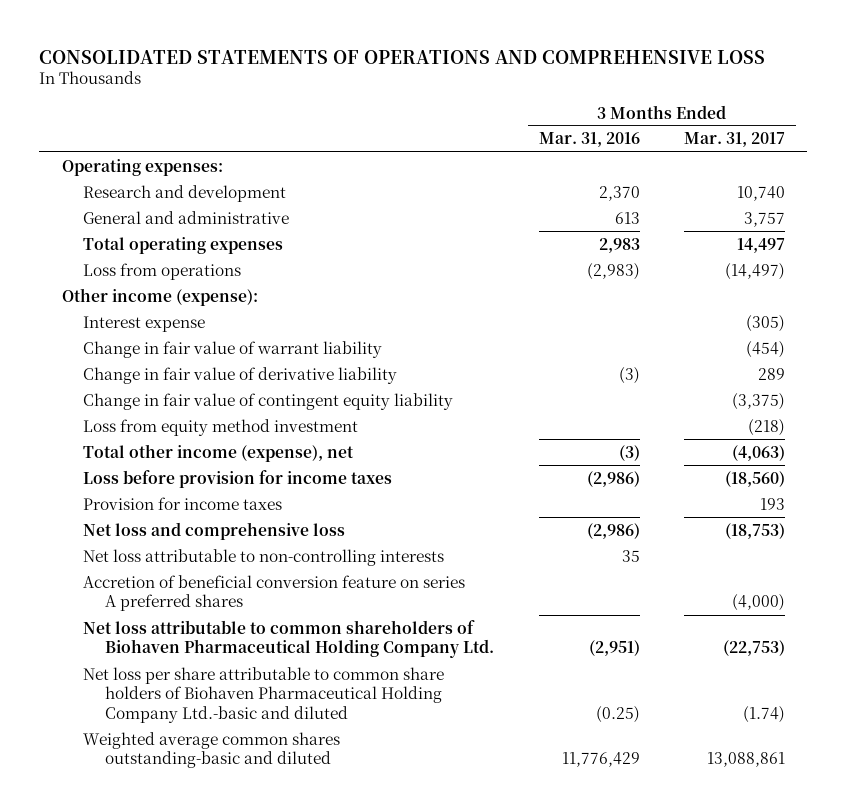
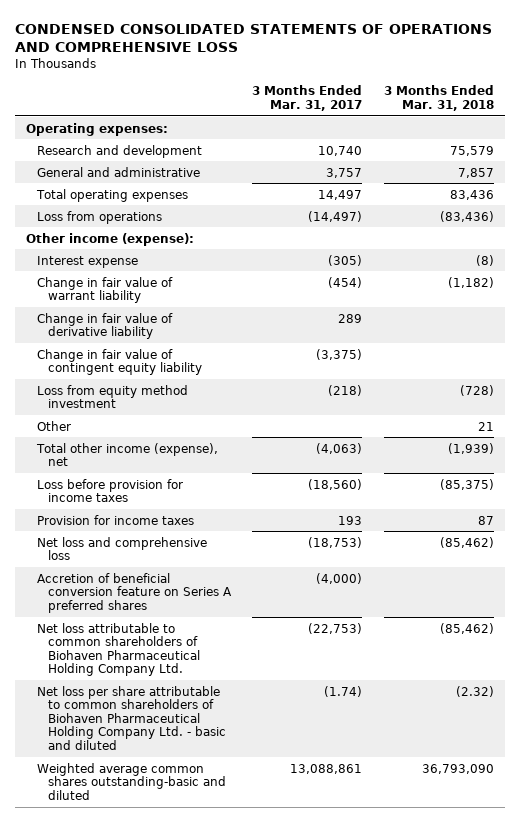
[39,49,766,64] CONSOLIDATED STATEMENTS OF OPERATIONS AND COMPREHENSIVE LOSS -> [15,23,493,53] CONDENSED CONSOLIDATED STATEMENTS OF OPERATIONS AND COMPREHENSIVE LOSS
[538,132,640,148] Mar. 31, 2016 -> none
none -> [383,85,494,111] 3 Months Ended Mar. 31, 2018
none -> [37,420,72,431] Other
[83,548,445,566] Net loss attributable to non-controlling interests -> none
[83,574,466,612] Accretion of beneficial conversion feature on series A preferred shares -> [37,572,233,613] Accretion of beneficial conversion feature on Series A preferred shares
[83,666,445,724] Net loss per share attributable to common share holders of Biohaven Pharmaceutical Holding Company Ltd.-basic and diluted -> [37,685,227,751] Net loss per share attributable to common shareholders of Biohaven Pharmaceutical Holding Company Ltd. - basic and diluted

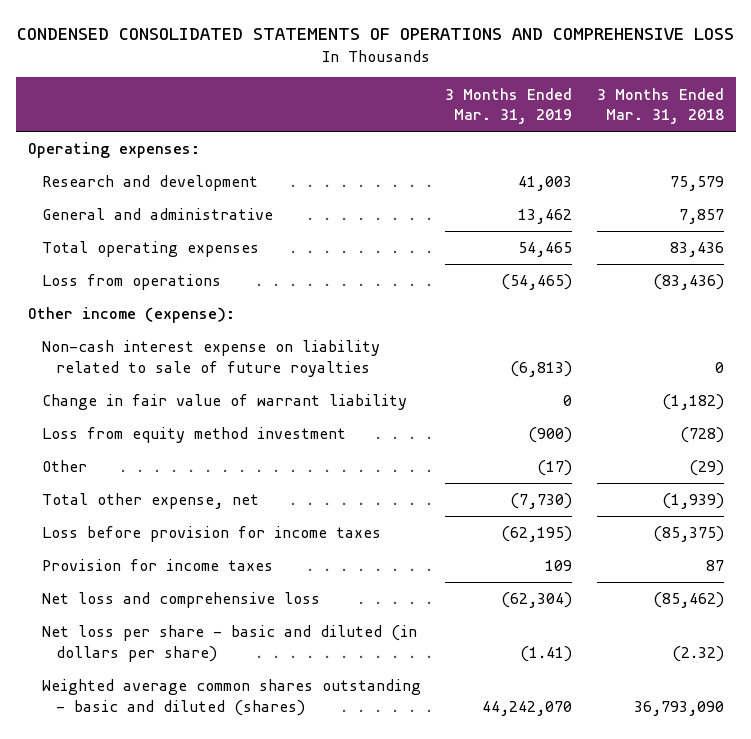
[252,85,363,111] 3 Months Ended Mar. 31, 2017 -> none
none -> [445,87,573,125] 3 Months Ended Mar. 31, 2019
[37,255,139,268] Interest expense -> none
none -> [42,340,381,377] Non-cash interest expense on liability related to sale of future royalties
[37,312,174,340] Change in fair value of derivative liability -> none
[37,348,203,376] Change in fair value of contingent equity liability -> none
[477,421,494,431] 21 -> [688,460,724,477] (29)
[36,442,219,467] Total other income (expense), net -> [42,493,260,510] Total other expense, net
[37,572,233,613] Accretion of beneficial conversion feature on Series A preferred shares -> none
[37,622,201,677] Net loss attributable to common shareholders of Biohaven Pharmaceutical Holding Company Ltd. -> none
[37,685,227,751] Net loss per share attributable to common shareholders of Biohaven Pharmaceutical Holding Company Ltd. - basic and diluted -> [42,625,418,662] Net loss per share - basic and diluted (in dollars per share)
[37,762,227,800] Weighted average common shares outstanding-basic and diluted -> [42,679,422,716] Weighted average common shares outstanding - basic and diluted (shares)

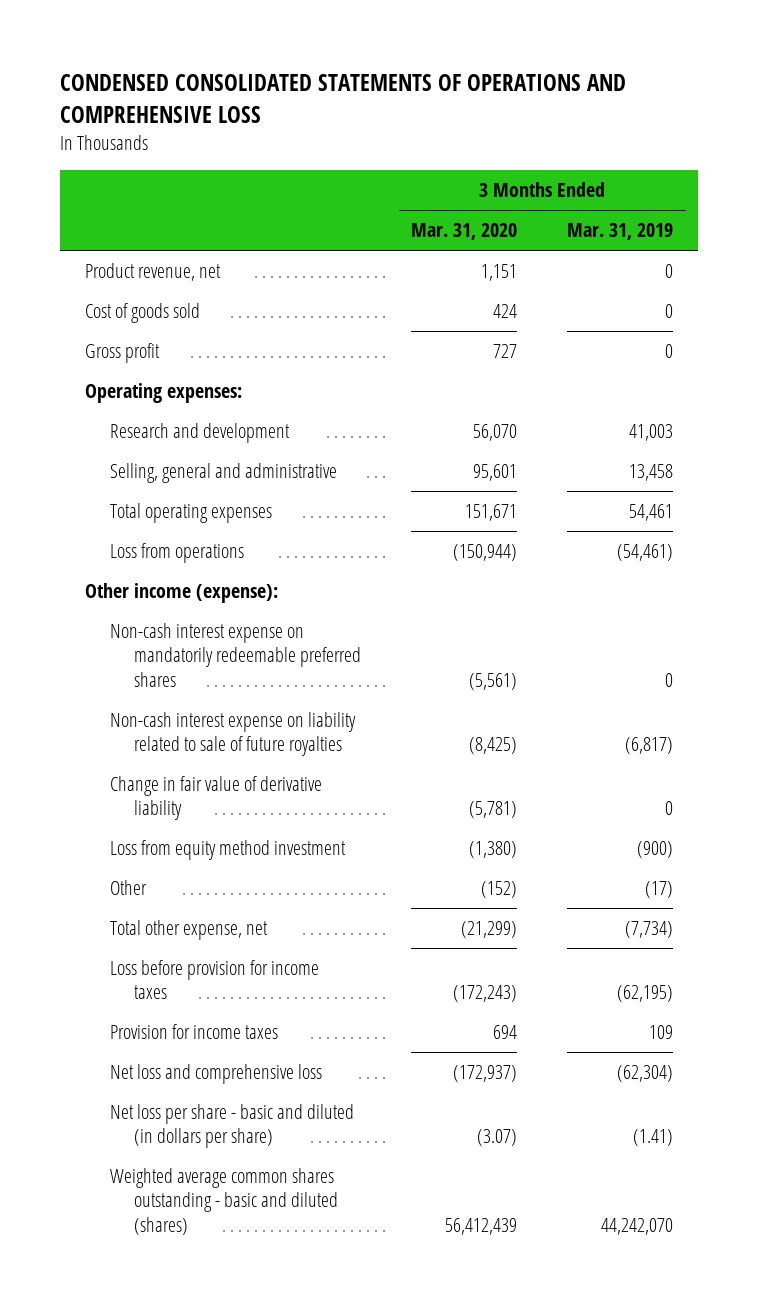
[596,87,724,125] 3 Months Ended Mar. 31, 2018 -> none
none -> [411,223,518,241] Mar. 31, 2020
none -> [84,263,221,282] Product revenue, net
none -> [84,303,200,324] Cost of goods sold
none -> [84,343,160,364] Gross profit
[42,208,274,221] General and administrative -> [109,463,337,484] Selling, general and administrative
[518,209,573,225] 13,462 -> [629,464,674,482] 13,458
[518,242,573,258] 54,465 -> [629,504,674,522] 54,461
[501,274,573,291] (54,465) -> [617,544,674,562] (54,461)
none -> [109,623,362,687] Non-cash interest expense on mandatorily redeemable preferred shares
[510,360,573,377] (6,813) -> [625,737,674,755] (6,817)
[42,394,408,411] Change in fair value of warrant liability -> [109,776,322,821] Change in fair value of derivative liability
[510,493,573,510] (7,730) -> [625,921,674,939] (7,734)

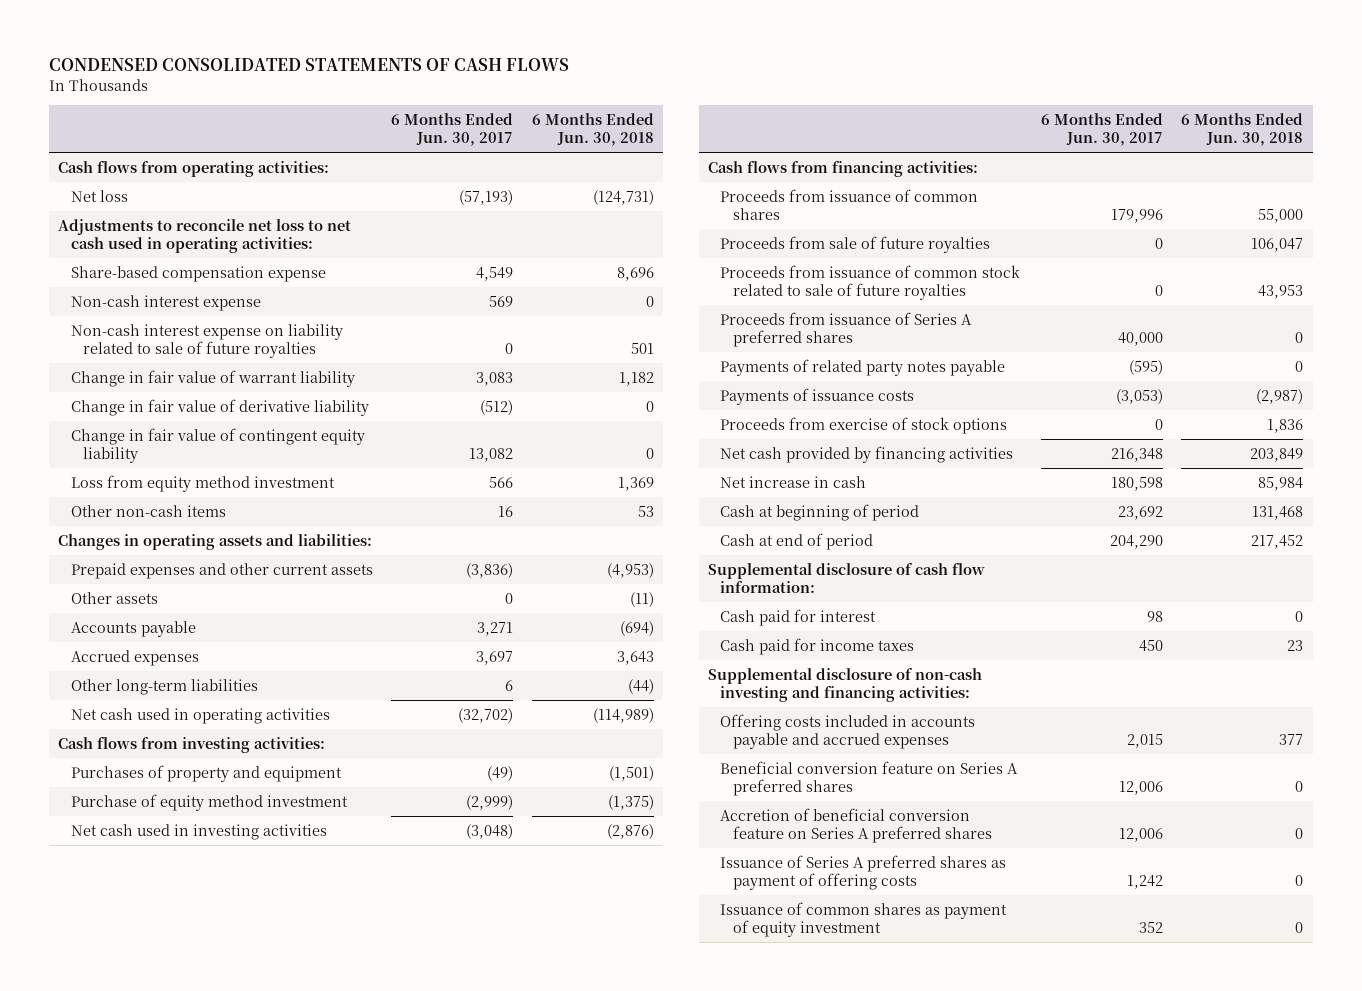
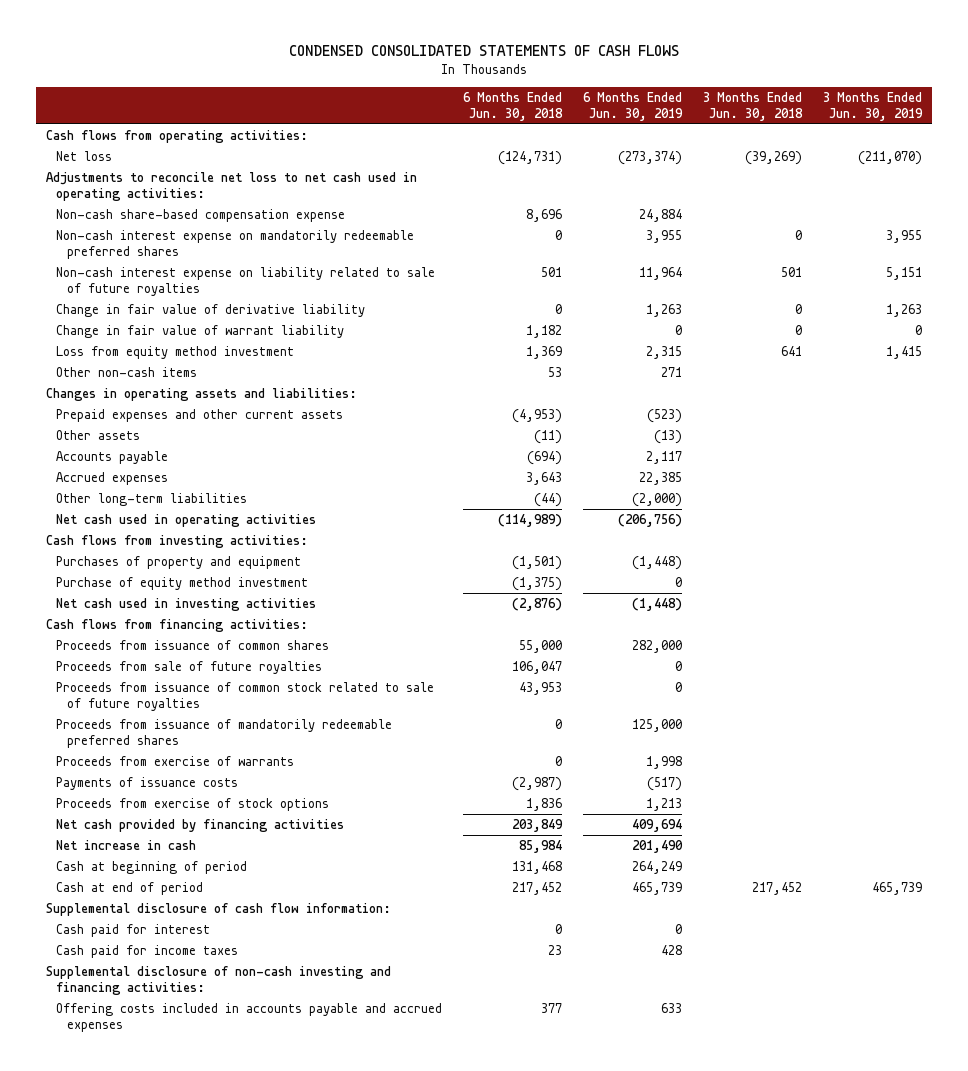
[391,112,514,146] 6 Months Ended Jun. 30, 2017 -> none
none -> [583,91,684,121] 6 Months Ended Jun. 30, 2019
none -> [702,91,803,121] 3 Months Ended Jun. 30, 2018
none -> [822,91,923,121] 3 Months Ended Jun. 30, 2019
[70,294,261,311] Non-cash interest expense -> none
[70,265,326,282] Share-based compensation expense -> [56,208,346,222] Non-cash share-based compensation expense
none -> [56,229,415,260] Non-cash interest expense on mandatorily redeemable preferred shares
[70,427,365,463] Change in fair value of contingent equity liability -> none
[70,369,355,387] Change in fair value of warrant liability -> [56,324,345,338] Change in fair value of warrant liability
[720,358,1006,376] Payments of related party notes payable -> none
[720,311,973,347] Proceeds from issuance of Series A preferred shares -> [56,718,393,749] Proceeds from issuance of mandatorily redeemable preferred shares
none -> [56,755,295,766] Proceeds from exercise of warrants
[720,760,1019,796] Beneficial conversion feature on Series A preferred shares -> none
[720,807,992,843] Accretion of beneficial conversion feature on Series A preferred shares -> none
[720,854,1007,890] Issuance of Series A preferred shares as payment of offering costs -> none
[720,901,1008,937] Issuance of common shares as payment of equity investment -> none

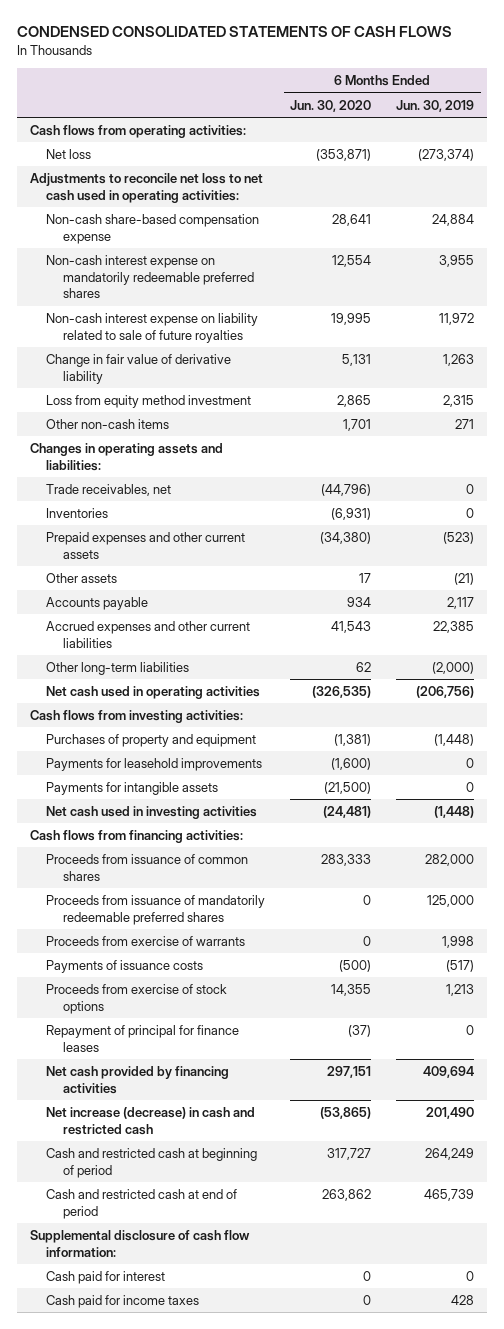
[463,91,564,121] 6 Months Ended Jun. 30, 2018 -> none
[702,91,803,121] 3 Months Ended Jun. 30, 2018 -> none
[822,91,923,121] 3 Months Ended Jun. 30, 2019 -> none
none -> [290,99,372,112] Jun. 30, 2020
[639,266,683,280] 11,964 -> [439,312,475,325] 11,972
[56,324,345,338] Change in fair value of warrant liability -> none
none -> [46,483,172,496] Trade receivables, net
none -> [46,507,109,518] Inventories
[654,429,683,444] (13) -> [454,572,475,585] (21)
[56,471,169,485] Accrued expenses -> [46,620,251,648] Accrued expenses and other current liabilities
[56,576,309,590] Purchase of equity method investment -> none
none -> [46,757,263,771] Payments for leasehold improvements
none -> [46,781,219,795] Payments for intangible assets
[56,660,323,674] Proceeds from sale of future royalties -> none
[56,681,435,712] Proceeds from issuance of common stock related to sale of future royalties -> none
none -> [46,1024,240,1052] Repayment of principal for finance leases
[56,839,197,850] Net increase in cash -> [46,1106,256,1135] Net increase (decrease) in cash and restricted cash
[56,860,248,874] Cash at beginning of period -> [46,1147,258,1178] Cash and restricted cash at beginning of period
[56,881,204,895] Cash at end of period -> [46,1188,238,1219] Cash and restricted cash at end of period
[46,965,392,996] Supplemental disclosure of non-cash investing and financing activities: -> none
[56,1002,443,1033] Offering costs included in accounts payable and accrued expenses -> none

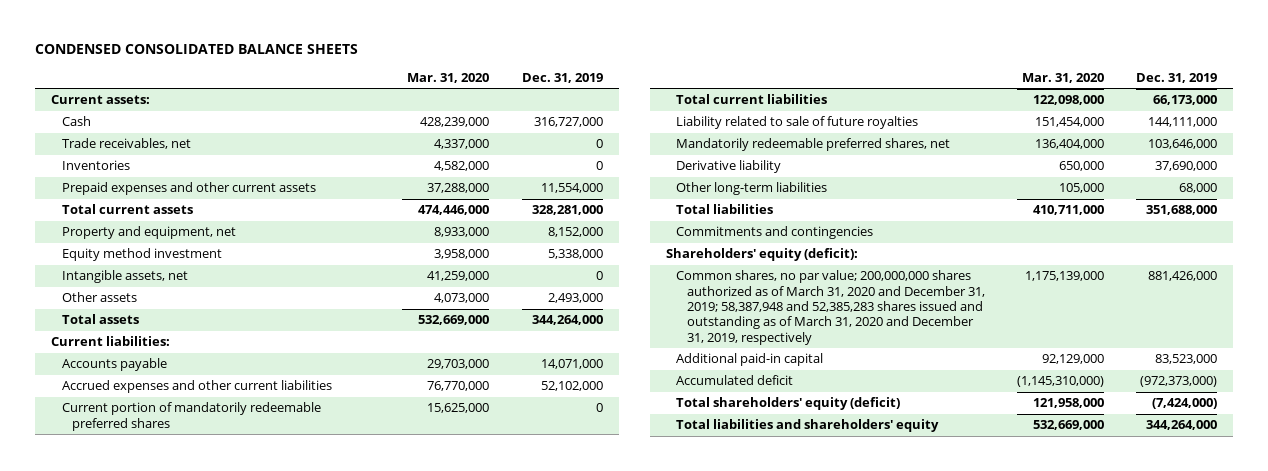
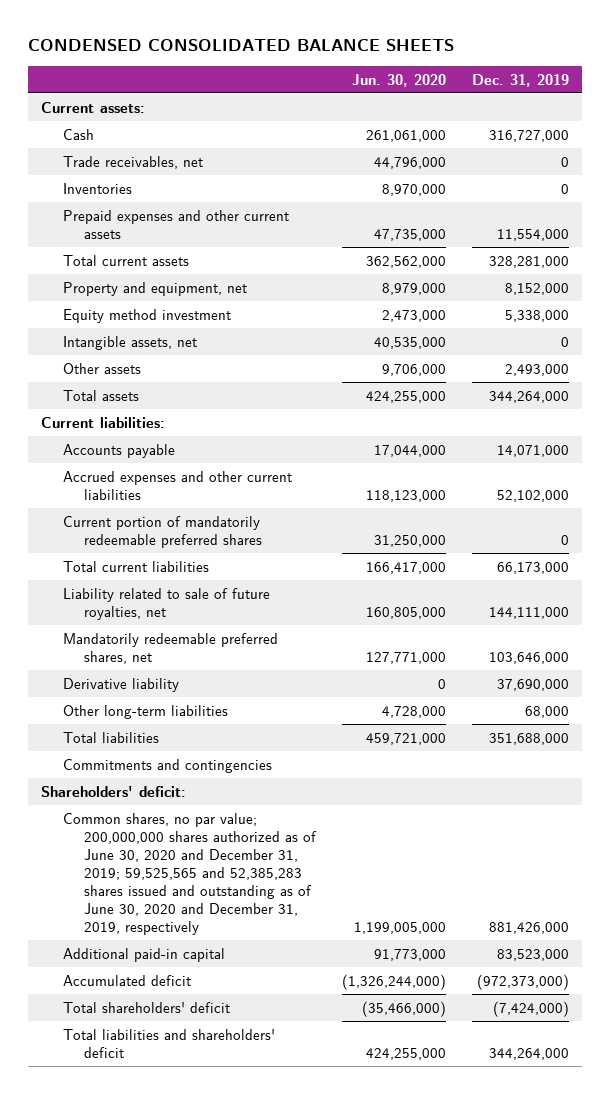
[407,72,490,83] Mar. 31, 2020 -> none
none -> [352,73,447,87] Jun. 30, 2020
[676,116,919,130] Liability related to sale of future royalties -> [62,587,270,620] Liability related to sale of future royalties, net
[665,248,858,262] Shareholders' equity (deficit): -> [40,785,186,797] Shareholders' deficit:
[676,270,985,345] Common shares, no par value; 200,000,000 shares authorized as of March 31, 2020 and December 31, 2019; 58,387,948 and 52,385,283 shares issued and outstanding as of March 31, 2020 and December 31, 2019, respectively -> [62,812,318,936] Common shares, no par value; 200,000,000 shares authorized as of June 30, 2020 and December 31, 2019; 59,525,565 and 52,385,283 shares issued and outstanding as of June 30, 2020 and December 31, 2019, respectively
[676,397,901,411] Total shareholders' equity (deficit) -> [62,1001,230,1013] Total shareholders' deficit
[676,419,940,433] Total liabilities and shareholders' equity -> [62,1028,275,1058] Total liabilities and shareholders' deficit

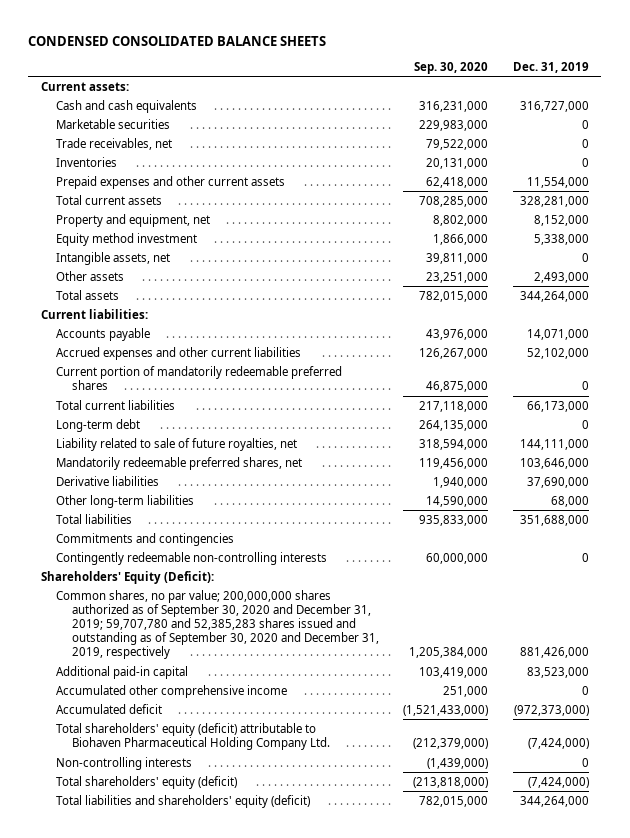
[352,73,447,87] Jun. 30, 2020 -> none
none -> [414,61,489,74] Sep. 30, 2020
[62,128,94,140] Cash -> [56,99,198,113] Cash and cash equivalents
none -> [56,118,171,129] Marketable securities
none -> [56,418,141,432] Long-term debt
[62,677,179,692] Derivative liability -> [56,475,160,486] Derivative liabilities
none -> [56,551,328,565] Contingently redeemable non-controlling interests
[40,785,186,797] Shareholders' deficit: -> [40,570,214,584] Shareholders' Equity (Deficit):
[62,812,318,936] Common shares, no par value; 200,000,000 shares authorized as of June 30, 2020 and December 31, 2019; 59,525,565 and 52,385,283 shares issued and outstanding as of June 30, 2020 and December 31, 2019, respectively -> [56,589,379,660] Common shares, no par value; 200,000,000 shares authorized as of September 30, 2020 and December 31, 2019; 59,707,780 and 52,385,283 shares issued and outstanding as of September 30, 2020 and December 31, 2019, respectively
none -> [56,684,288,698] Accumulated other comprehensive income
none -> [56,722,330,750] Total shareholders' equity (deficit) attributable to Biohaven Pharmaceutical Holding Company Ltd.
none -> [56,756,193,770] Non-controlling interests
[62,1001,230,1013] Total shareholders' deficit -> [56,775,238,789] Total shareholders' equity (deficit)
[62,1028,275,1058] Total liabilities and shareholders' deficit -> [56,794,311,808] Total liabilities and shareholders' equity (deficit)

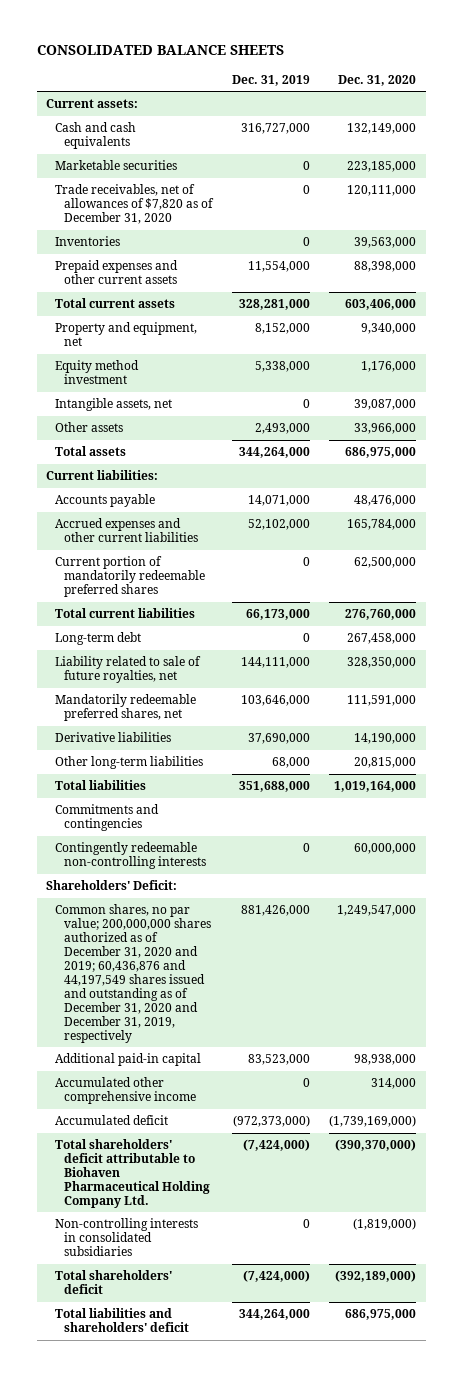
[28,35,327,46] CONDENSED CONSOLIDATED BALANCE SHEETS -> [36,45,284,56] CONSOLIDATED BALANCE SHEETS
[414,61,489,74] Sep. 30, 2020 -> none
none -> [338,74,417,86] Dec. 31, 2020
[56,137,173,150] Trade receivables, net -> [55,184,215,225] Trade receivables, net of allowances of $7,820 as of December 31, 2020
[40,570,214,584] Shareholders' Equity (Deficit): -> [46,880,178,891] Shareholders' Deficit:
[56,589,379,660] Common shares, no par value; 200,000,000 shares authorized as of September 30, 2020 and December 31, 2019; 59,707,780 and 52,385,283 shares issued and outstanding as of September 30, 2020 and December 31, 2019, respectively -> [55,904,212,1043] Common shares, no par value; 200,000,000 shares authorized as of December 31, 2020 and 2019; 60,436,876 and 44,197,549 shares issued and outstanding as of December 31, 2020 and December 31, 2019, respectively
[56,722,330,750] Total shareholders' equity (deficit) attributable to Biohaven Pharmaceutical Holding Company Ltd. -> [55,1139,211,1209] Total shareholders' deficit attributable to Biohaven Pharmaceutical Holding Company Ltd.
[56,756,193,770] Non-controlling interests -> [55,1218,199,1257] Non-controlling interests in consolidated subsidiaries
[56,775,238,789] Total shareholders' equity (deficit) -> [55,1270,173,1295] Total shareholders' deficit
[56,794,311,808] Total liabilities and shareholders' equity (deficit) -> [55,1308,190,1333] Total liabilities and shareholders' deficit

